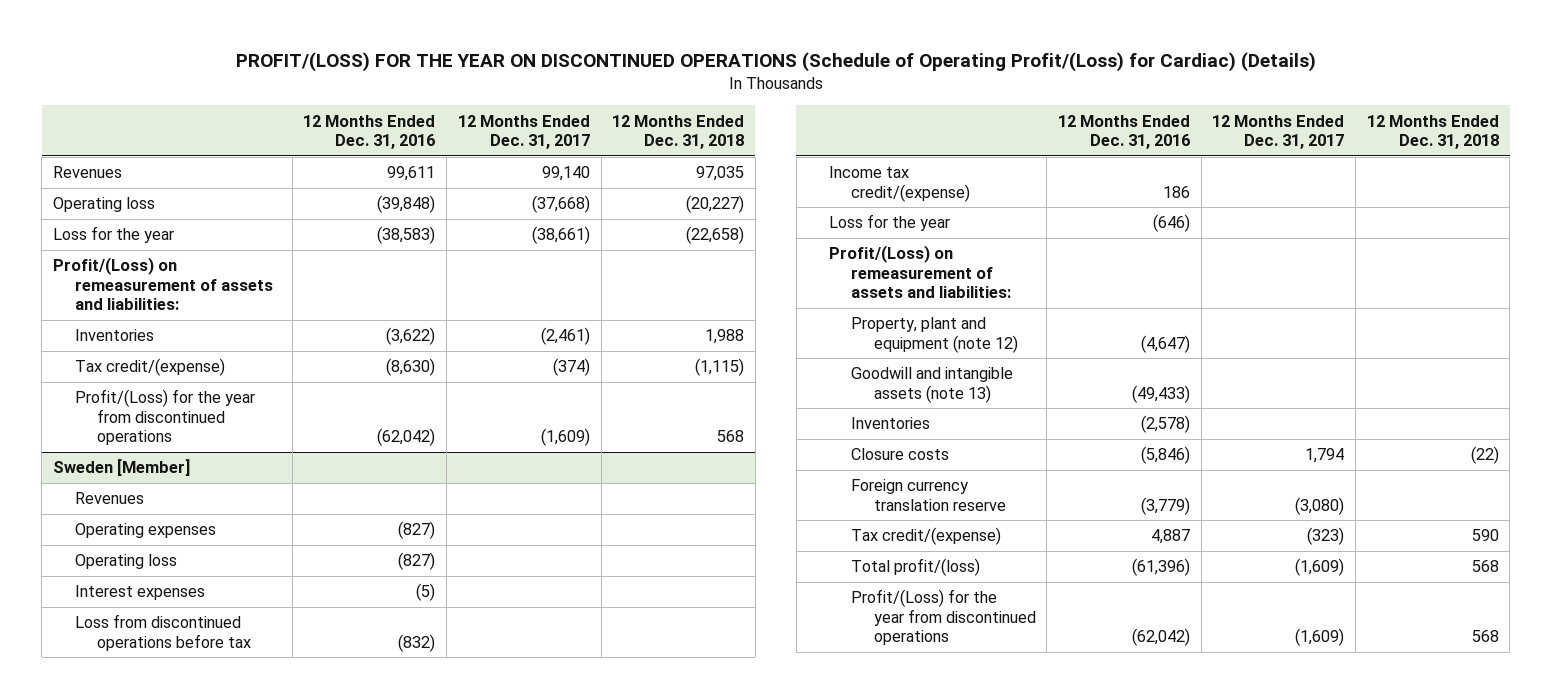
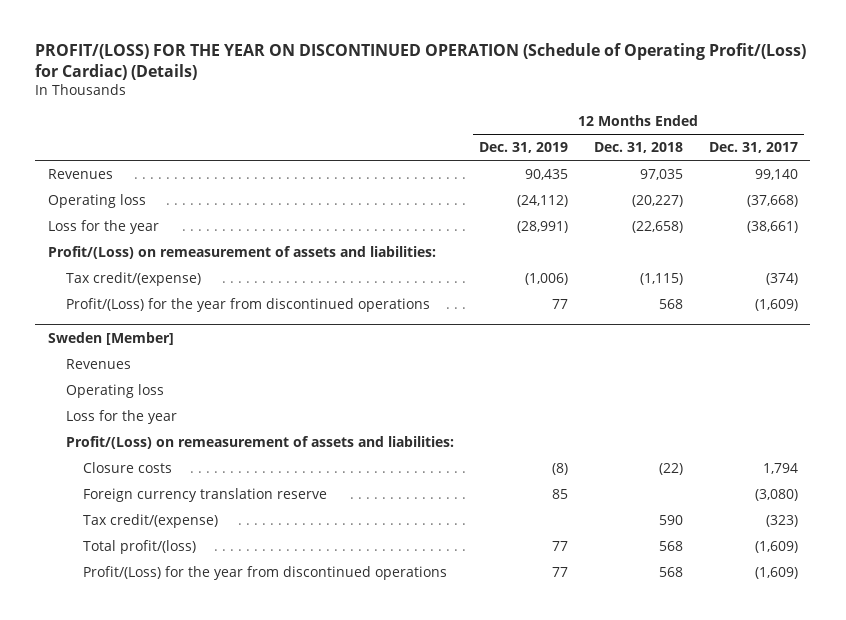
[235,52,1316,73] PROFIT/(LOSS) FOR THE YEAR ON DISCONTINUED OPERATIONS (Schedule of Operating Profit/(Loss) for Cardiac) (Details) -> [35,43,807,80] PROFIT/(LOSS) FOR THE YEAR ON DISCONTINUED OPERATION (Schedule of Operating Profit/(Loss) for Cardiac) (Details)
[303,114,436,150] 12 Months Ended Dec. 31, 2016 -> none
none -> [479,141,569,153] Dec. 31, 2019
[75,329,155,342] Inventories -> none
[75,523,217,539] Operating expenses -> none
[75,585,206,601] Interest expenses -> none
[75,614,252,651] Loss from discontinued operations before tax -> none
[829,166,971,202] Income tax credit/(expense) -> none
[851,317,1018,353] Property, plant and equipment (note 12) -> none
[851,367,1014,403] Goodwill and intangible assets (note 13) -> none
[851,417,931,430] Inventories -> none

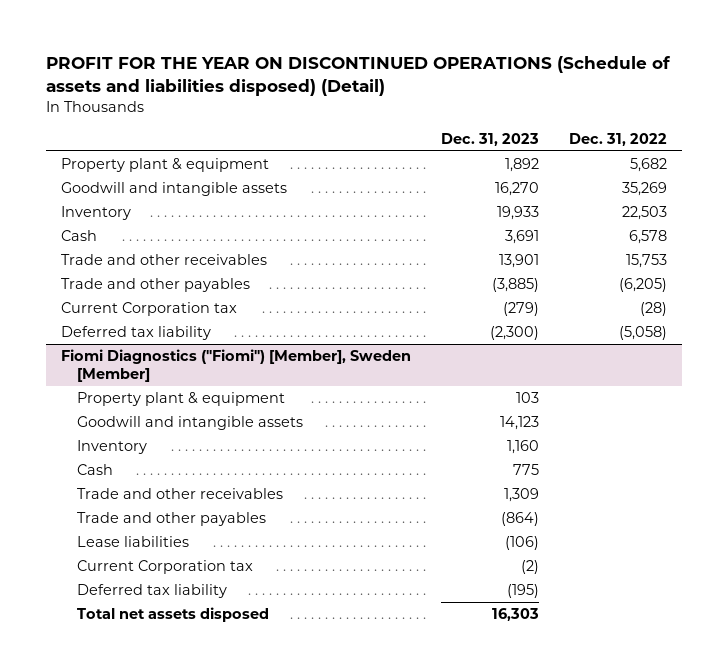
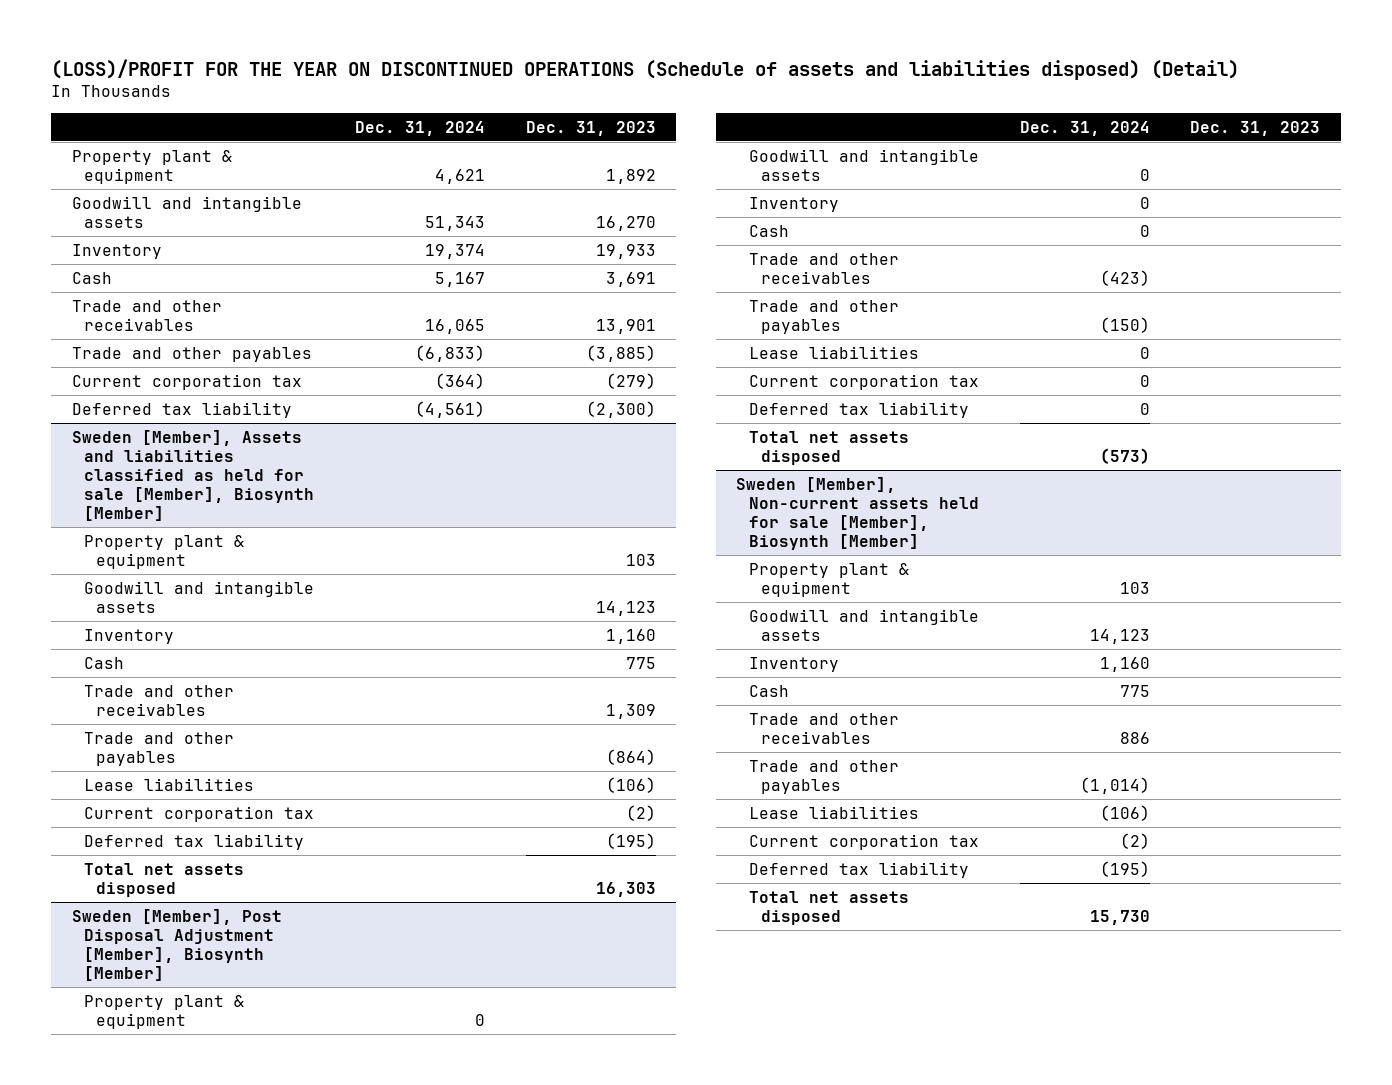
[46,56,672,96] PROFIT FOR THE YEAR ON DISCONTINUED OPERATIONS (Schedule of assets and liabilities disposed) (Detail) -> [51,58,1240,80] (LOSS)/PROFIT FOR THE YEAR ON DISCONTINUED OPERATIONS (Schedule of assets and liabilities disposed) (Detail)
[568,132,667,146] Dec. 31, 2022 -> none
none -> [354,120,485,136] Dec. 31, 2024
[61,302,238,317] Current Corporation tax -> [71,373,302,390] Current corporation tax
[61,349,412,383] Fiomi Diagnostics ("Fiomi") [Member], Sweden [Member] -> [71,429,314,522] Sweden [Member], Assets and liabilities classified as held for sale [Member], Biosynth [Member]
[77,560,254,575] Current Corporation tax -> [83,805,314,822] Current corporation tax
none -> [71,908,282,982] Sweden [Member], Post Disposal Adjustment [Member], Biosynth [Member]
none -> [83,994,244,1029] Property plant & equipment
none -> [748,148,979,181] Goodwill and intangible assets
none -> [748,196,839,212] Inventory
none -> [748,224,789,237] Cash
none -> [748,252,899,284] Trade and other receivables
none -> [748,299,899,334] Trade and other payables
none -> [748,345,919,359] Lease liabilities
none -> [748,373,979,390] Current corporation tax
none -> [748,401,969,418] Deferred tax liability
none -> [748,430,909,465] Total net assets disposed
none -> [736,476,979,551] Sweden [Member], Non-current assets held for sale [Member], Biosynth [Member]
none -> [748,562,909,597] Property plant & equipment
none -> [748,608,979,641] Goodwill and intangible assets
none -> [748,656,839,672] Inventory
none -> [748,684,789,697] Cash
none -> [748,712,899,744] Trade and other receivables
none -> [748,759,899,794] Trade and other payables
none -> [748,805,919,819] Lease liabilities
none -> [748,833,979,850] Current corporation tax
none -> [748,861,969,878] Deferred tax liability
none -> [748,890,909,925] Total net assets disposed

